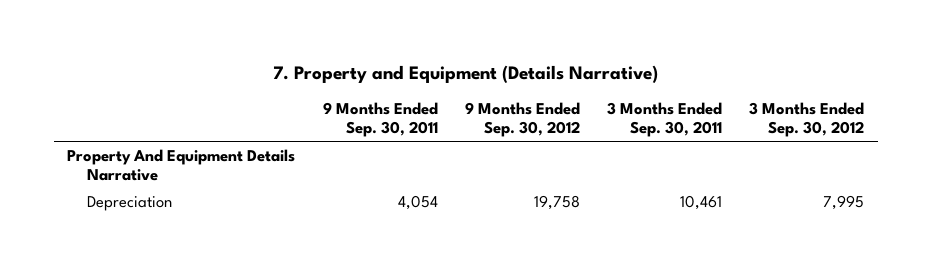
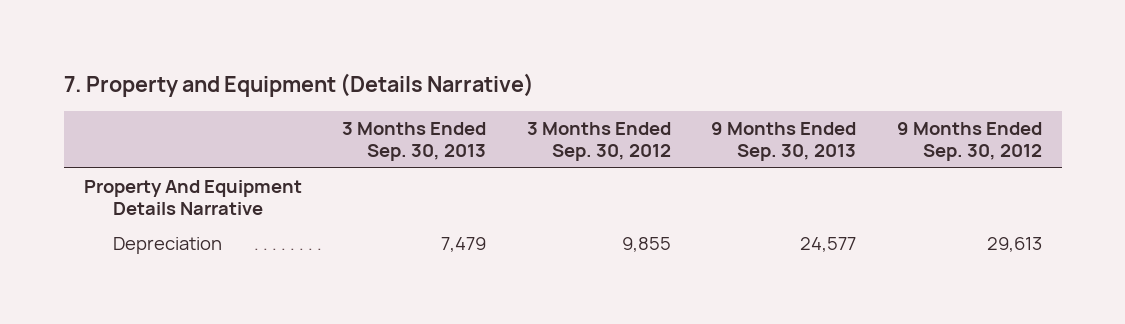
[322,102,438,138] 9 Months Ended Sep. 30, 2011 -> none
[606,102,722,138] 3 Months Ended Sep. 30, 2011 -> none
none -> [342,122,487,162] 3 Months Ended Sep. 30, 2013
none -> [711,122,857,162] 9 Months Ended Sep. 30, 2013
[533,194,580,210] 19,758 -> [986,236,1042,252] 29,613
[823,194,865,210] 7,995 -> [621,236,671,252] 9,855

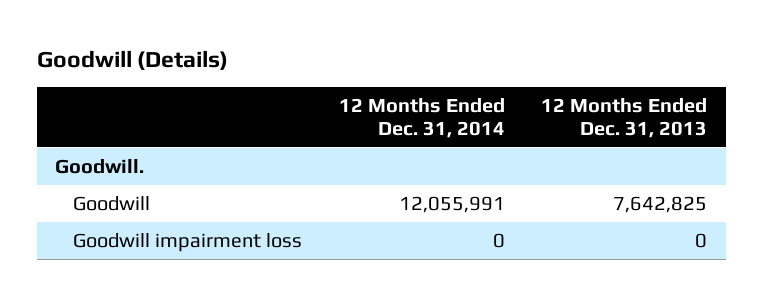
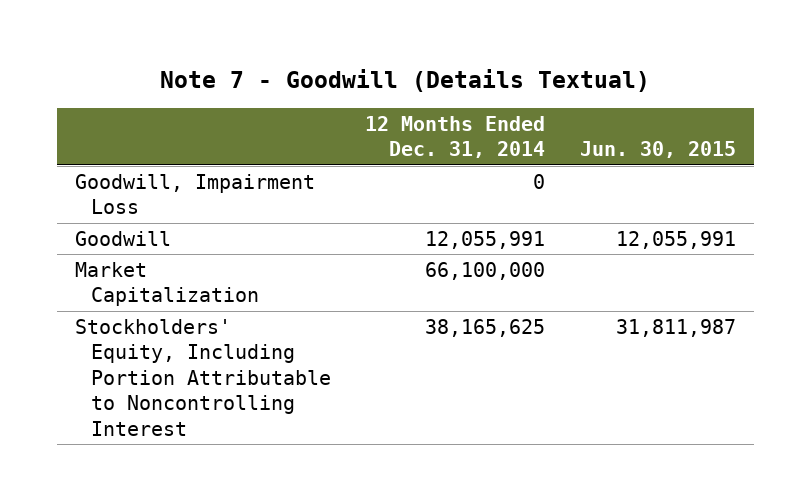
[36,50,228,71] Goodwill (Details) -> [160,69,651,93] Note 7 - Goodwill (Details Textual)
[541,97,708,138] 12 Months Ended Dec. 31, 2013 -> none
none -> [580,141,737,159] Jun. 30, 2015
[54,158,144,174] Goodwill. -> none
none -> [74,173,315,215] Goodwill, Impairment Loss
[72,232,302,252] Goodwill impairment loss -> none
none -> [74,261,259,307] Market Capitalization
none -> [74,318,331,436] Stockholders' Equity, Including Portion Attributable to Noncontrolling Interest

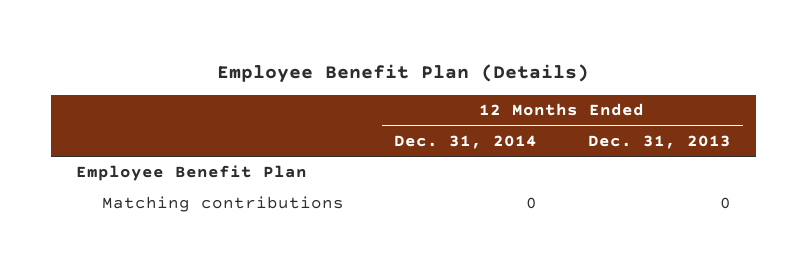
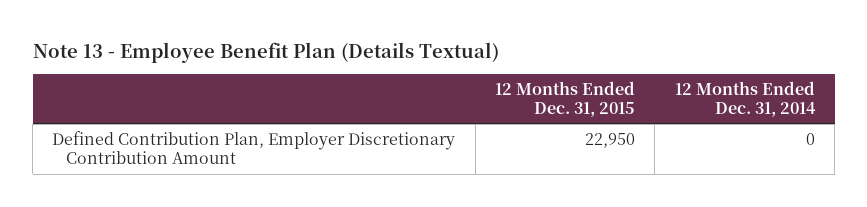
[217,63,590,83] Employee Benefit Plan (Details) -> [32,41,499,63] Note 13 - Employee Benefit Plan (Details Textual)
[587,134,731,149] Dec. 31, 2013 -> none
none -> [495,81,636,117] 12 Months Ended Dec. 31, 2015
[75,165,307,182] Employee Benefit Plan -> none
[101,196,344,213] Matching contributions -> [52,131,456,165] Defined Contribution Plan, Employer Discretionary Contribution Amount

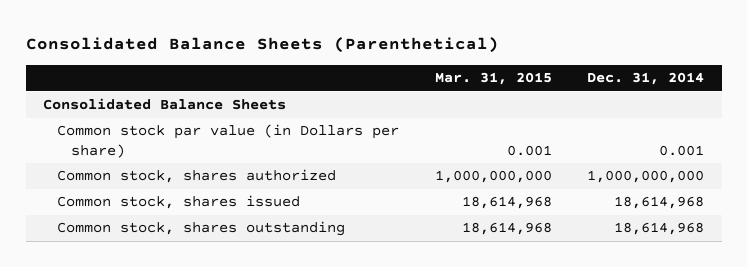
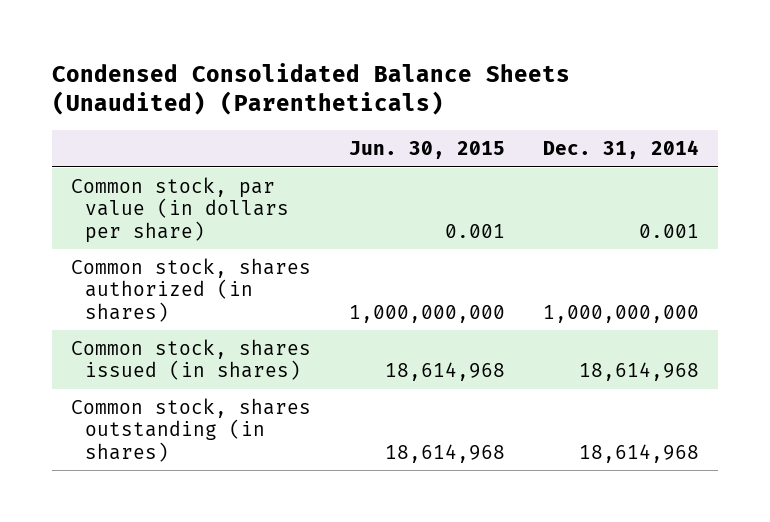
[25,37,499,54] Consolidated Balance Sheets (Parenthetical) -> [51,62,570,116] Condensed Consolidated Balance Sheets (Unaudited) (Parentheticals)
[434,72,552,86] Mar. 31, 2015 -> none
none -> [349,141,506,160] Jun. 30, 2015
[43,98,287,111] Consolidated Balance Sheets -> none
[57,124,400,159] Common stock par value (in Dollars per share) -> [70,176,289,243] Common stock, par value (in dollars per share)
[57,169,337,184] Common stock, shares authorized -> [70,257,311,322] Common stock, shares authorized (in shares)
[57,195,301,210] Common stock, shares issued -> [70,338,311,381] Common stock, shares issued (in shares)
[57,221,346,237] Common stock, shares outstanding -> [70,397,311,462] Common stock, shares outstanding (in shares)

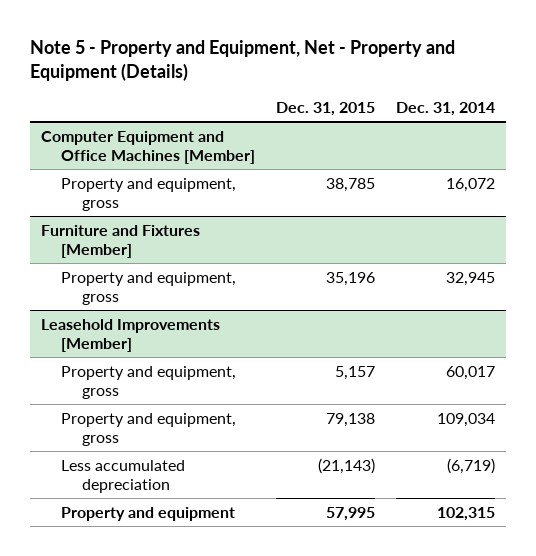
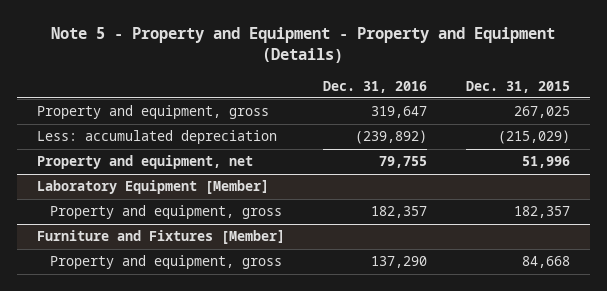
[30,39,456,81] Note 5 - Property and Equipment, Net - Property and Equipment (Details) -> [51,26,556,63] Note 5 - Property and Equipment - Property and Equipment (Details)
[396,101,496,116] Dec. 31, 2014 -> none
none -> [323,80,428,93] Dec. 31, 2016
[40,130,256,164] Computer Equipment and Office Machines [Member] -> none
[326,177,376,192] 38,785 -> [514,106,571,119] 267,025
none -> [36,130,277,145] Less: accumulated depreciation
none -> [36,155,253,170] Property and equipment, net
none -> [36,180,269,195] Laboratory Equipment [Member]
none -> [49,205,282,220] Property and equipment, gross
[40,318,220,352] Leasehold Improvements [Member] -> none
[61,365,237,399] Property and equipment, gross -> none
[61,412,237,446] Property and equipment, gross -> none
[61,459,186,493] Less accumulated depreciation -> none
[61,506,236,521] Property and equipment -> none
[326,271,376,286] 35,196 -> [522,256,571,269] 84,668

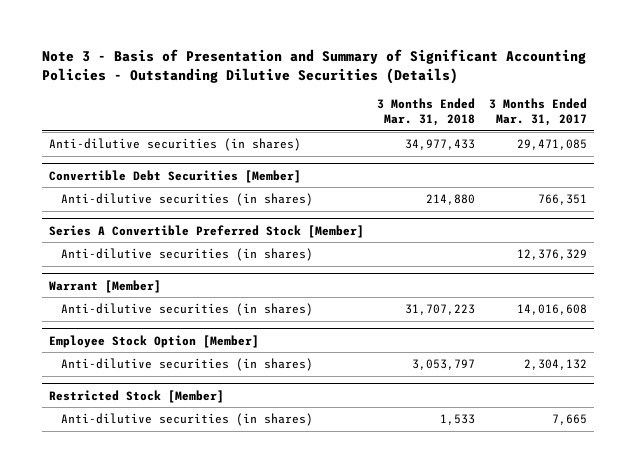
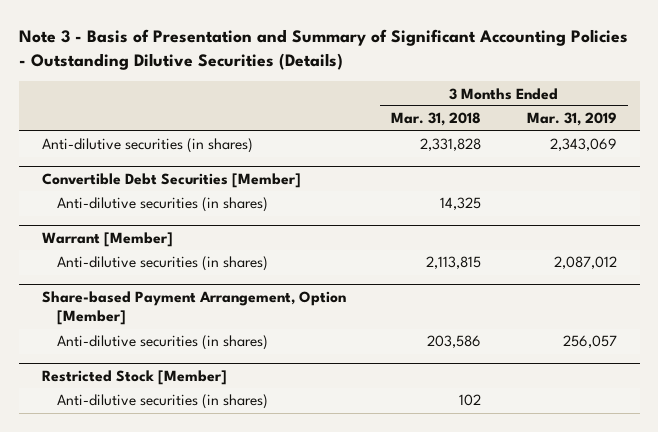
[488,97,587,127] 3 Months Ended Mar. 31, 2017 -> none
none -> [526,112,617,127] Mar. 31, 2019
[405,139,476,151] 34,977,433 -> [420,138,482,152] 2,331,828
[49,224,365,238] Series A Convertible Preferred Stock [Member] -> none
[61,248,314,262] Anti-dilutive securities (in shares) -> none
[426,194,476,206] 214,880 -> [440,197,482,211] 14,325
[405,304,476,316] 31,707,223 -> [426,256,482,270] 2,113,815
[49,334,260,348] Employee Stock Option [Member] -> [41,291,346,326] Share-based Payment Arrangement, Option [Member]
[412,359,476,371] 3,053,797 -> [427,335,482,349] 203,586
[440,414,476,426] 1,533 -> [459,394,482,407] 102

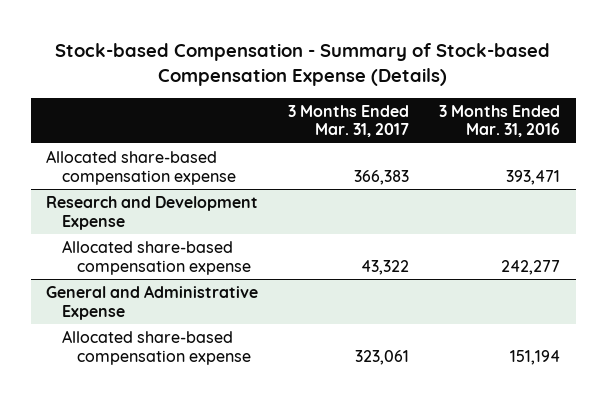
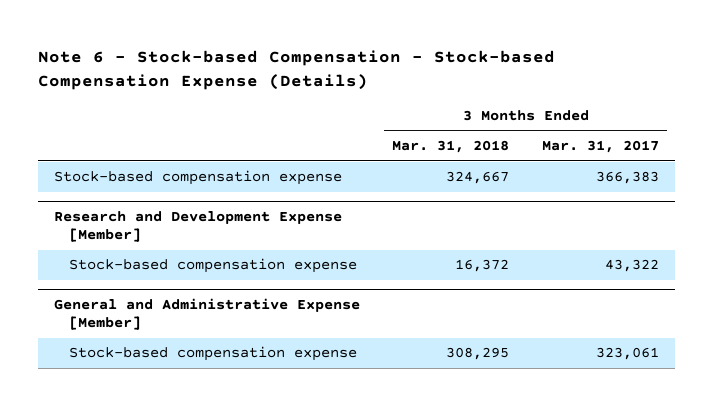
[55,42,551,86] Stock-based Compensation - Summary of Stock-based Compensation Expense (Details) -> [37,49,555,90] Note 6 - Stock-based Compensation - Stock-based Compensation Expense (Details)
[439,104,561,138] 3 Months Ended Mar. 31, 2016 -> none
none -> [392,140,510,154] Mar. 31, 2018
[46,149,236,185] Allocated share-based compensation expense -> [53,170,342,186] Stock-based compensation expense
[46,195,259,230] Research and Development Expense -> [53,210,342,243] Research and Development Expense [Member]
[61,239,252,275] Allocated share-based compensation expense -> [68,258,357,274] Stock-based compensation expense
[46,284,259,320] General and Administrative Expense -> [53,297,360,331] General and Administrative Expense [Member]
[61,329,252,365] Allocated share-based compensation expense -> [68,346,357,362] Stock-based compensation expense

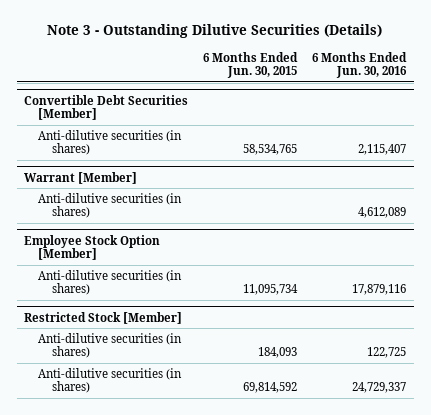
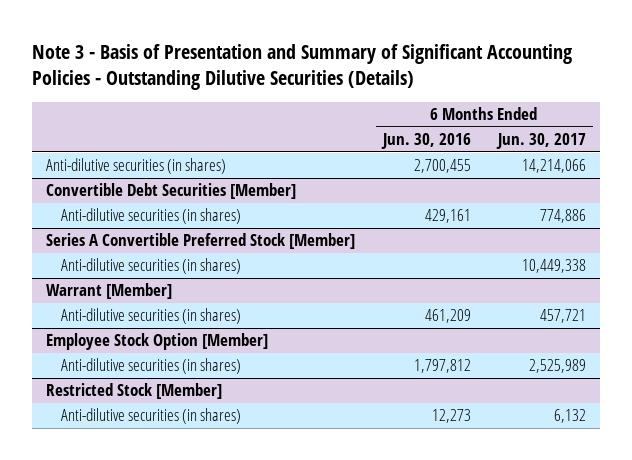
[47,24,383,39] Note 3 - Outstanding Dilutive Securities (Details) -> [32,43,573,91] Note 3 - Basis of Presentation and Summary of Significant Accounting Policies - Outstanding Dilutive Securities (Details)
[203,51,299,79] 6 Months Ended Jun. 30, 2015 -> none
none -> [496,133,587,150] Jun. 30, 2017
none -> [46,158,227,175] Anti-dilutive securities (in shares)
[358,144,407,156] 2,115,407 -> [424,209,471,224] 429,161
none -> [46,233,356,250] Series A Convertible Preferred Stock [Member]
none -> [61,258,242,275] Anti-dilutive securities (in shares)
[358,207,407,219] 4,612,089 -> [424,309,471,324] 461,209
[352,284,407,296] 17,879,116 -> [413,359,471,374] 1,797,812
[38,367,183,394] Anti-dilutive securities (in shares) -> none
[367,347,407,359] 122,725 -> [431,409,471,424] 12,273

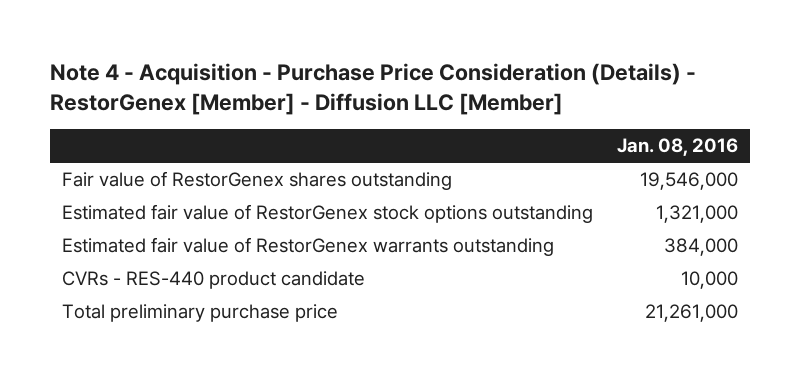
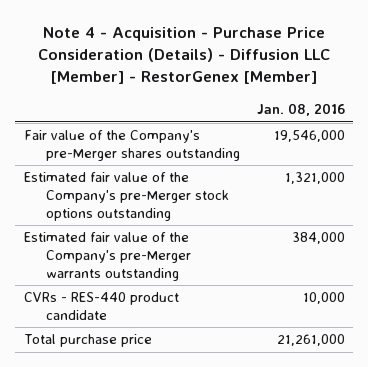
[50,62,697,115] Note 4 - Acquisition - Purchase Price Consideration (Details) - RestorGenex [Member] - Diffusion LLC [Member] -> [38,26,331,85] Note 4 - Acquisition - Purchase Price Consideration (Details) - Diffusion LLC [Member] - RestorGenex [Member]
[62,171,453,191] Fair value of RestorGenex shares outstanding -> [23,130,240,161] Fair value of the Company's pre-Merger shares outstanding
[62,204,594,224] Estimated fair value of RestorGenex stock options outstanding -> [23,172,229,221] Estimated fair value of the Company's pre-Merger stock options outstanding
[62,237,555,257] Estimated fair value of RestorGenex warrants outstanding -> [23,232,191,281] Estimated fair value of the Company's pre-Merger warrants outstanding
[62,304,339,323] Total preliminary purchase price -> [23,334,152,348] Total purchase price

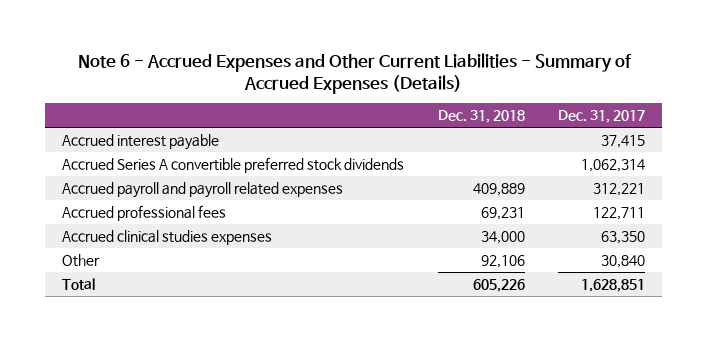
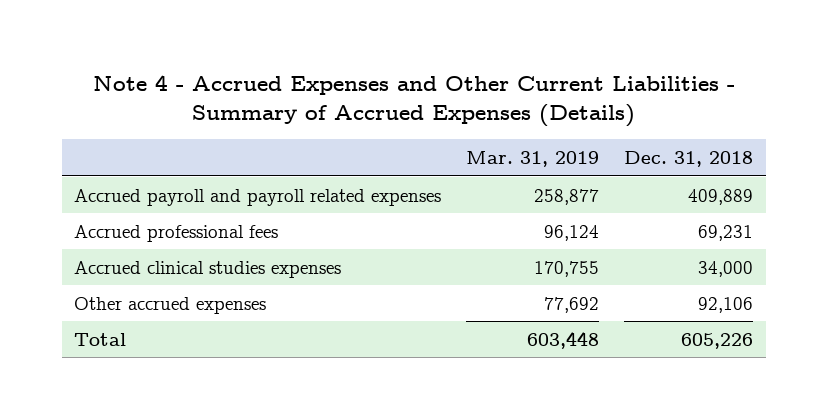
[77,52,632,94] Note 6 - Accrued Expenses and Other Current Liabilities - Summary of Accrued Expenses (Details) -> [92,75,735,128] Note 4 - Accrued Expenses and Other Current Liabilities - Summary of Accrued Expenses (Details)
[558,110,646,124] Dec. 31, 2017 -> none
none -> [466,150,600,167] Mar. 31, 2019
[61,134,219,151] Accrued interest payable -> none
[61,157,404,174] Accrued Series A convertible preferred stock dividends -> none
[61,254,100,268] Other -> [74,296,267,314] Other accrued expenses

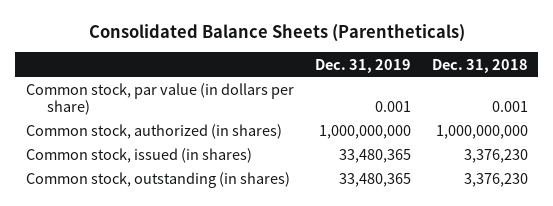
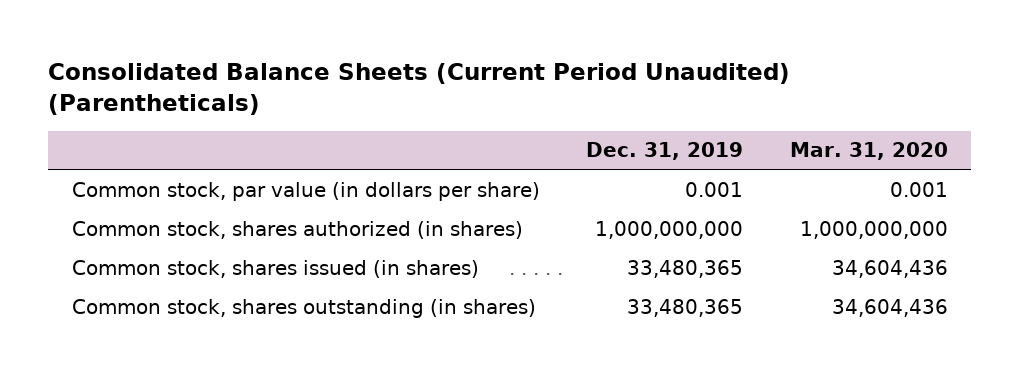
[88,23,465,42] Consolidated Balance Sheets (Parentheticals) -> [48,62,791,115] Consolidated Balance Sheets (Current Period Unaudited) (Parentheticals)
[431,58,528,73] Dec. 31, 2018 -> none
none -> [789,142,948,161] Mar. 31, 2020
[25,124,282,140] Common stock, authorized (in shares) -> [71,220,523,239] Common stock, shares authorized (in shares)
[25,148,252,164] Common stock, issued (in shares) -> [71,259,479,278] Common stock, shares issued (in shares)
[25,172,290,189] Common stock, outstanding (in shares) -> [71,298,536,318] Common stock, shares outstanding (in shares)

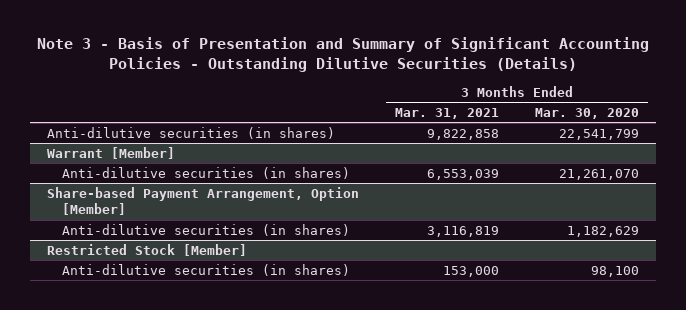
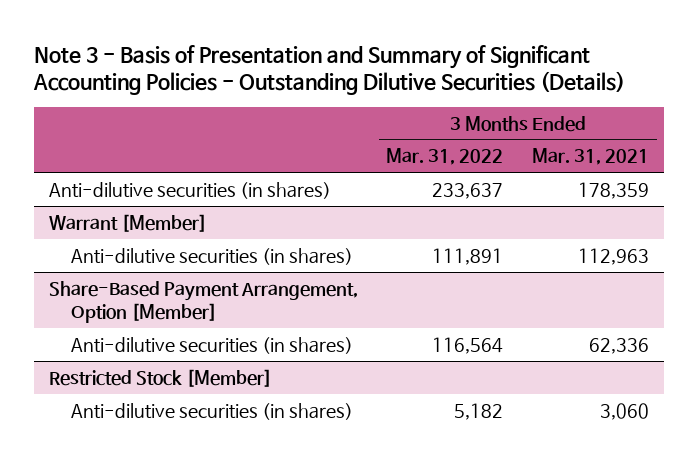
[534,107,639,119] Mar. 30, 2020 -> none
none -> [386,148,504,166] Mar. 31, 2022
[426,128,499,140] 9,822,858 -> [578,181,650,199] 178,359
[426,168,499,180] 6,553,039 -> [578,247,650,265] 112,963
[47,186,360,216] Share-based Payment Arrangement, Option [Member] -> [48,280,358,323] Share-Based Payment Arrangement, Option [Member]
[426,225,499,237] 3,116,819 -> [589,337,650,354] 62,336
[442,265,499,277] 153,000 -> [600,402,650,420] 3,060

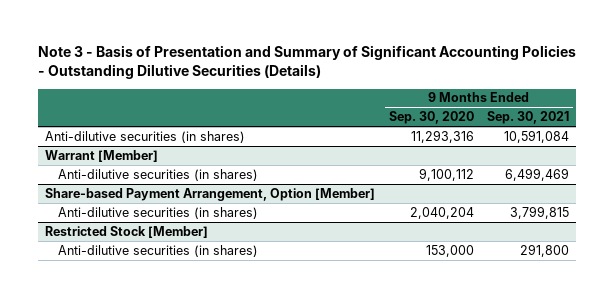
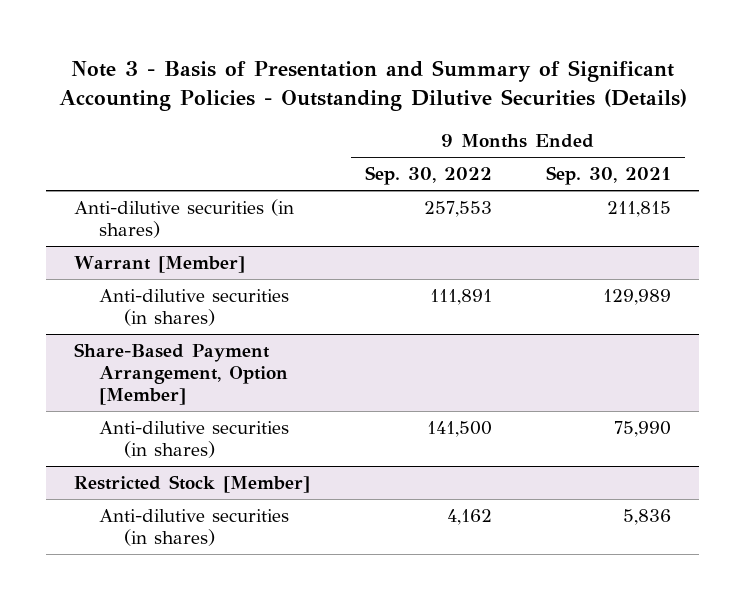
[388,111,474,125] Sep. 30, 2020 -> none
none -> [364,166,492,186] Sep. 30, 2022
[504,129,570,143] 10,591,084 -> [607,201,672,218] 211,815
[505,167,570,181] 6,499,469 -> [603,289,672,306] 129,989
[44,187,375,201] Share-based Payment Arrangement, Option [Member] -> [73,343,288,406] Share-Based Payment Arrangement, Option [Member]
[510,205,570,219] 3,799,815 -> [614,421,672,438] 75,990
[520,243,570,257] 291,800 -> [623,509,672,526] 5,836

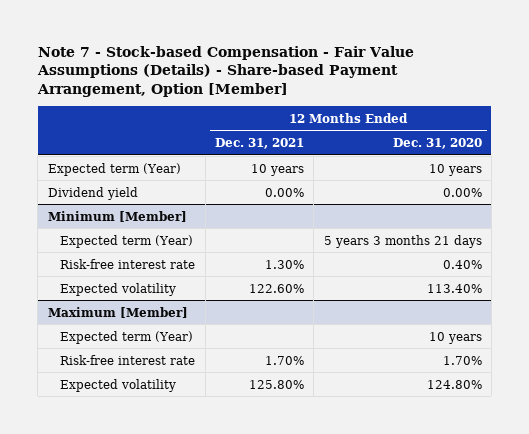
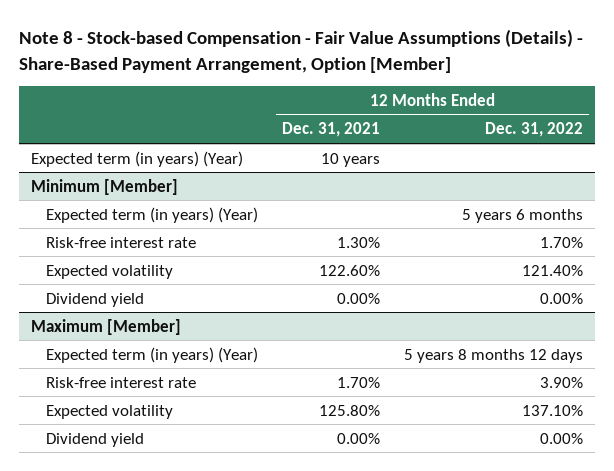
[36,45,414,98] Note 7 - Stock-based Compensation - Fair Value Assumptions (Details) - Share-based Payment Arrangement, Option [Member] -> [18,29,583,73] Note 8 - Stock-based Compensation - Fair Value Assumptions (Details) - Share-Based Payment Arrangement, Option [Member]
[392,137,482,149] Dec. 31, 2020 -> none
none -> [485,122,584,138] Dec. 31, 2022
[47,186,138,200] Dividend yield -> none
[47,162,181,176] Expected term (Year) -> [30,150,243,167] Expected term (in years) (Year)
[60,234,194,248] Expected term (Year) -> [45,206,258,223] Expected term (in years) (Year)
none -> [45,292,144,307] Dividend yield
[60,330,194,344] Expected term (Year) -> [45,346,258,363] Expected term (in years) (Year)
none -> [45,432,144,447] Dividend yield

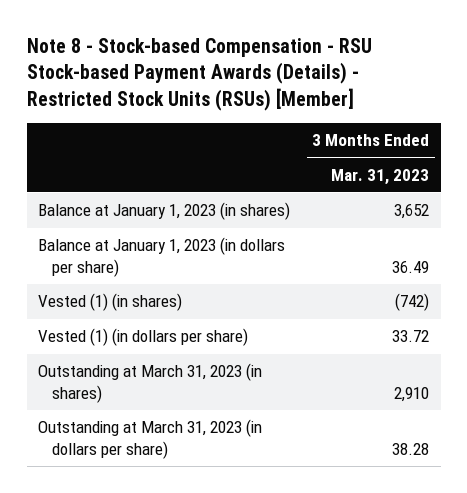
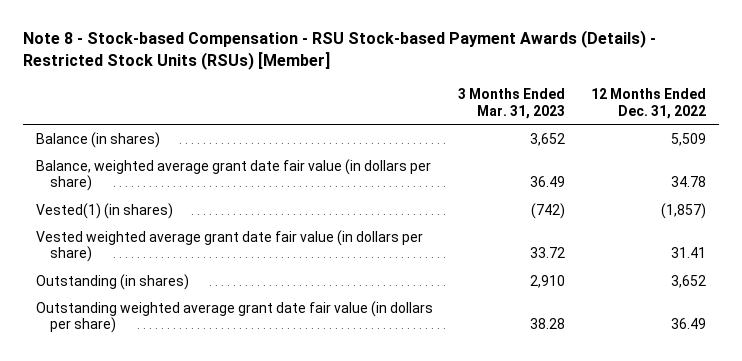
none -> [591,87,707,119] 12 Months Ended Dec. 31, 2022
[37,202,290,221] Balance at January 1, 2023 (in shares) -> [35,131,160,148] Balance (in shares)
[37,237,285,278] Balance at January 1, 2023 (in dollars per share) -> [35,158,431,192] Balance, weighted average grant date fair value (in dollars per share)
[37,293,182,312] Vested (1) (in shares) -> [35,202,173,219] Vested(1) (in shares)
[37,328,248,347] Vested (1) (in dollars per share) -> [35,229,423,263] Vested weighted average grant date fair value (in dollars per share)
[37,363,262,404] Outstanding at March 31, 2023 (in shares) -> [35,273,189,290] Outstanding (in shares)
[37,419,262,460] Outstanding at March 31, 2023 (in dollars per share) -> [35,300,433,334] Outstanding weighted average grant date fair value (in dollars per share)

